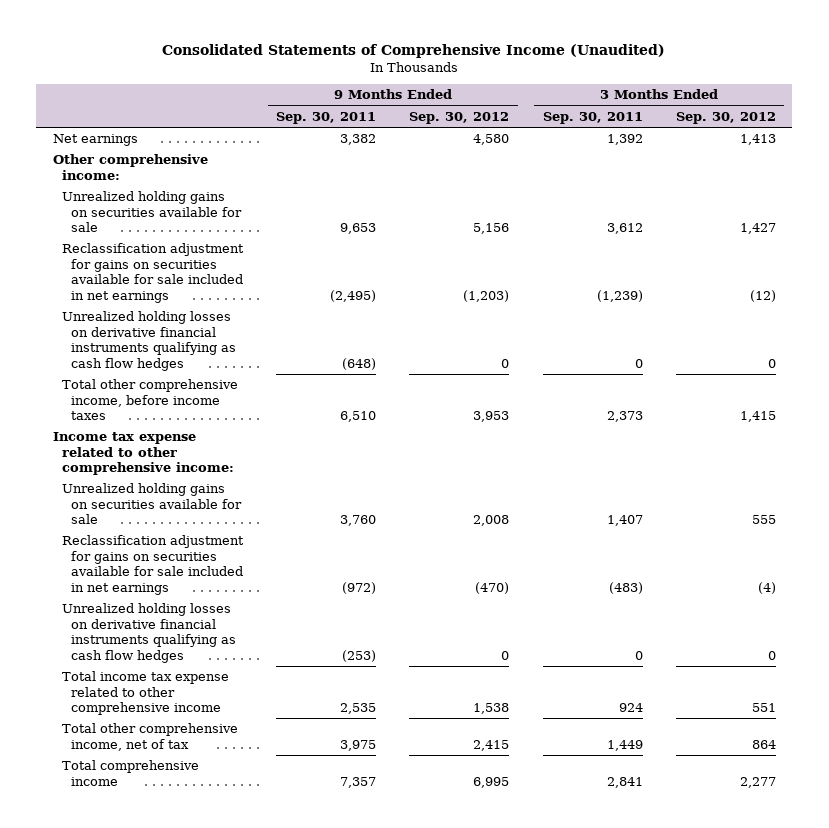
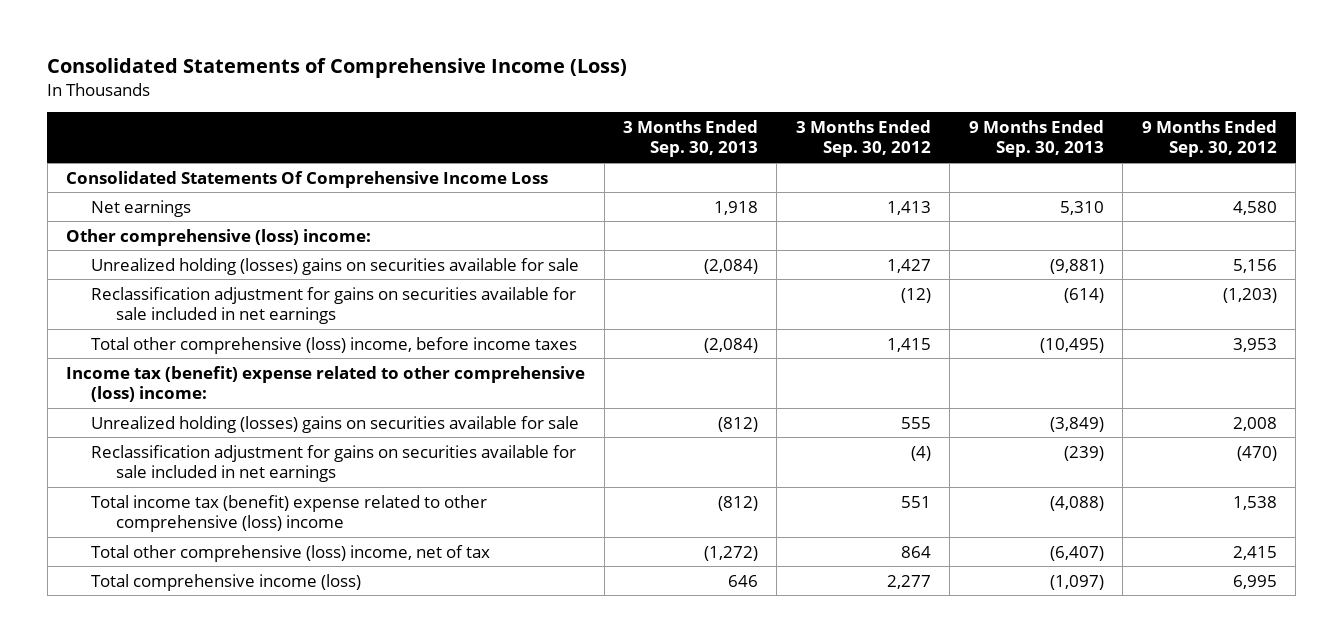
[162,44,666,59] Consolidated Statements of Comprehensive Income (Unaudited) -> [47,58,628,79] Consolidated Statements of Comprehensive Income (Loss)
[276,111,377,124] Sep. 30, 2011 -> none
[542,111,643,124] Sep. 30, 2011 -> none
none -> [623,120,759,158] 3 Months Ended Sep. 30, 2013
none -> [968,120,1104,158] 9 Months Ended Sep. 30, 2013
none -> [66,170,549,188] Consolidated Statements Of Comprehensive Income Loss
[52,154,208,180] Other comprehensive income: -> [66,228,372,246] Other comprehensive (loss) income:
[61,191,243,233] Unrealized holding gains on securities available for sale -> [90,257,579,275] Unrealized holding (losses) gains on securities available for sale
[61,311,237,371] Unrealized holding losses on derivative financial instruments qualifying as cash flow hedges -> none
[61,379,238,421] Total other comprehensive income, before income taxes -> [90,336,577,354] Total other comprehensive (loss) income, before income taxes
[52,432,234,476] Income tax expense related to other comprehensive income: -> [66,365,586,402] Income tax (benefit) expense related to other comprehensive (loss) income:
[61,483,243,525] Unrealized holding gains on securities available for sale -> [90,415,579,433] Unrealized holding (losses) gains on securities available for sale
[61,603,237,663] Unrealized holding losses on derivative financial instruments qualifying as cash flow hedges -> none
[61,671,229,716] Total income tax expense related to other comprehensive income -> [90,494,487,532] Total income tax (benefit) expense related to other comprehensive (loss) income
[61,723,238,751] Total other comprehensive income, net of tax -> [90,544,490,562] Total other comprehensive (loss) income, net of tax
[61,760,199,786] Total comprehensive income -> [90,573,361,591] Total comprehensive income (loss)

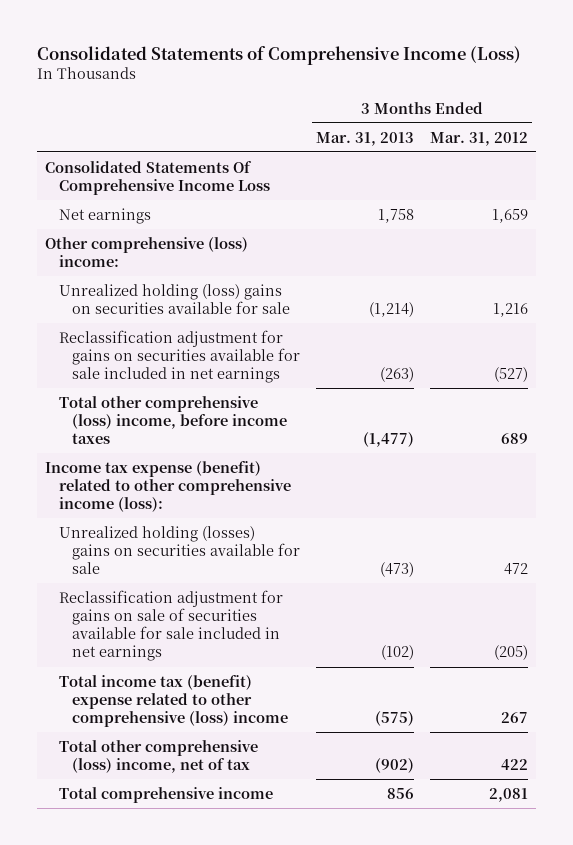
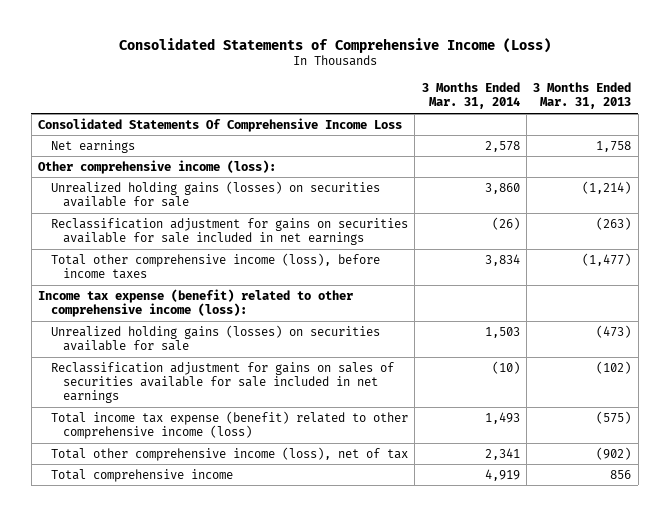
[429,131,528,146] Mar. 31, 2012 -> none
none -> [421,82,520,110] 3 Months Ended Mar. 31, 2014
[45,236,249,267] Other comprehensive (loss) income: -> [38,159,277,174] Other comprehensive income (loss):
[58,283,290,314] Unrealized holding (loss) gains on securities available for sale -> [50,180,380,208] Unrealized holding gains (losses) on securities available for sale
[58,395,287,445] Total other comprehensive (loss) income, before income taxes -> [50,252,380,280] Total other comprehensive income (loss), before income taxes
[58,525,300,575] Unrealized holding (losses) gains on securities available for sale -> [50,324,380,352] Unrealized holding gains (losses) on securities available for sale
[58,589,283,662] Reclassification adjustment for gains on sale of securities available for sale included in net earnings -> [50,361,394,404] Reclassification adjustment for gains on sales of securities available for sale included in net earnings
[58,674,288,728] Total income tax (benefit) expense related to other comprehensive (loss) income -> [50,410,408,440] Total income tax expense (benefit) related to other comprehensive income (loss)
[58,739,258,773] Total other comprehensive (loss) income, net of tax -> [50,446,408,461] Total other comprehensive income (loss), net of tax

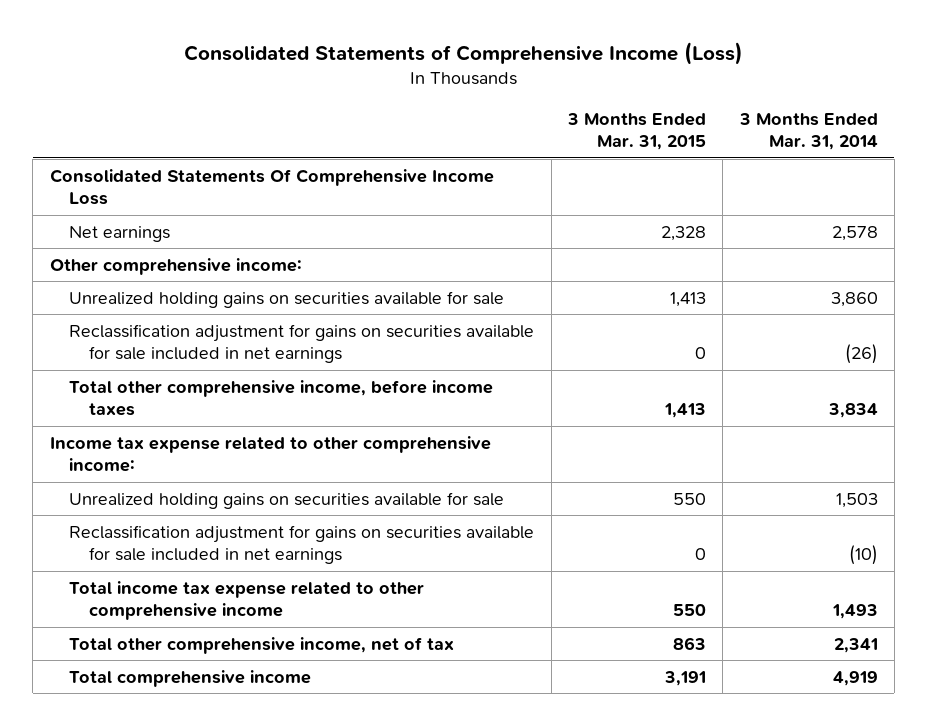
[533,82,632,110] 3 Months Ended Mar. 31, 2013 -> none
none -> [566,112,706,151] 3 Months Ended Mar. 31, 2015
[38,159,277,174] Other comprehensive income (loss): -> [49,257,302,275] Other comprehensive income:
[50,180,380,208] Unrealized holding gains (losses) on securities available for sale -> [69,290,505,308] Unrealized holding gains on securities available for sale
[50,252,380,280] Total other comprehensive income (loss), before income taxes -> [69,379,494,417] Total other comprehensive income, before income taxes
[38,288,354,318] Income tax expense (benefit) related to other comprehensive income (loss): -> [49,435,491,473] Income tax expense related to other comprehensive income:
[50,324,380,352] Unrealized holding gains (losses) on securities available for sale -> [69,491,505,509] Unrealized holding gains on securities available for sale
[50,361,394,404] Reclassification adjustment for gains on sales of securities available for sale included in net earnings -> [69,524,535,565] Reclassification adjustment for gains on securities available for sale included in net earnings
[50,410,408,440] Total income tax expense (benefit) related to other comprehensive income (loss) -> [69,580,425,621] Total income tax expense related to other comprehensive income
[50,446,408,461] Total other comprehensive income (loss), net of tax -> [69,636,455,654] Total other comprehensive income, net of tax

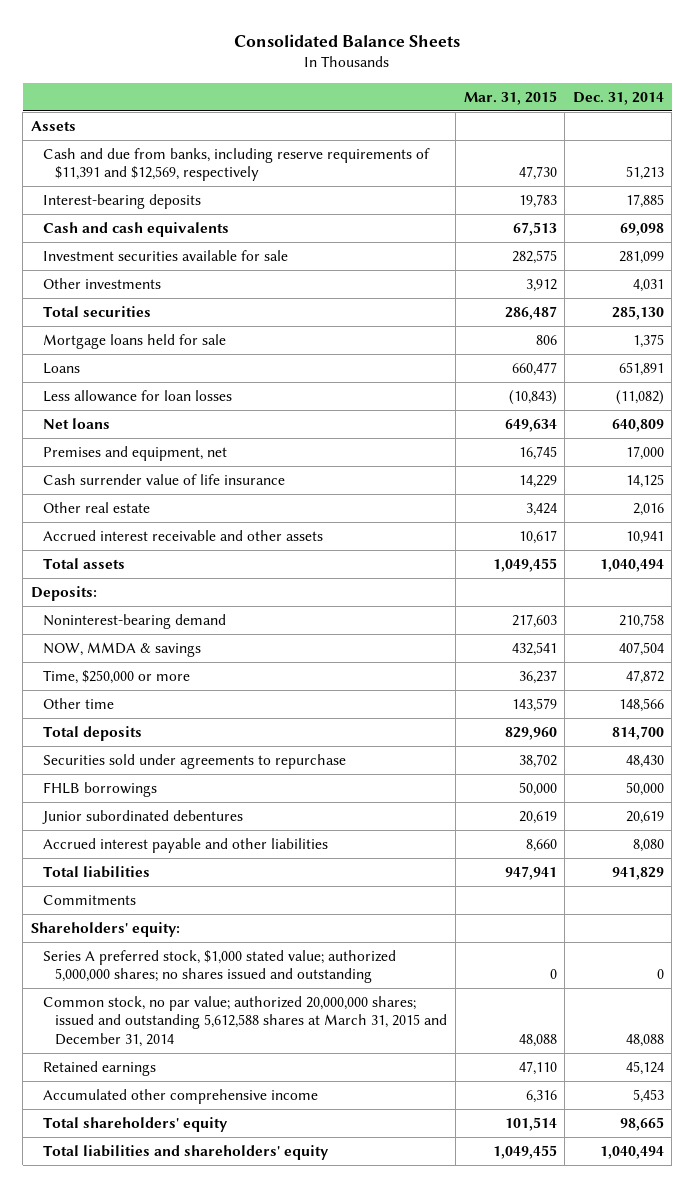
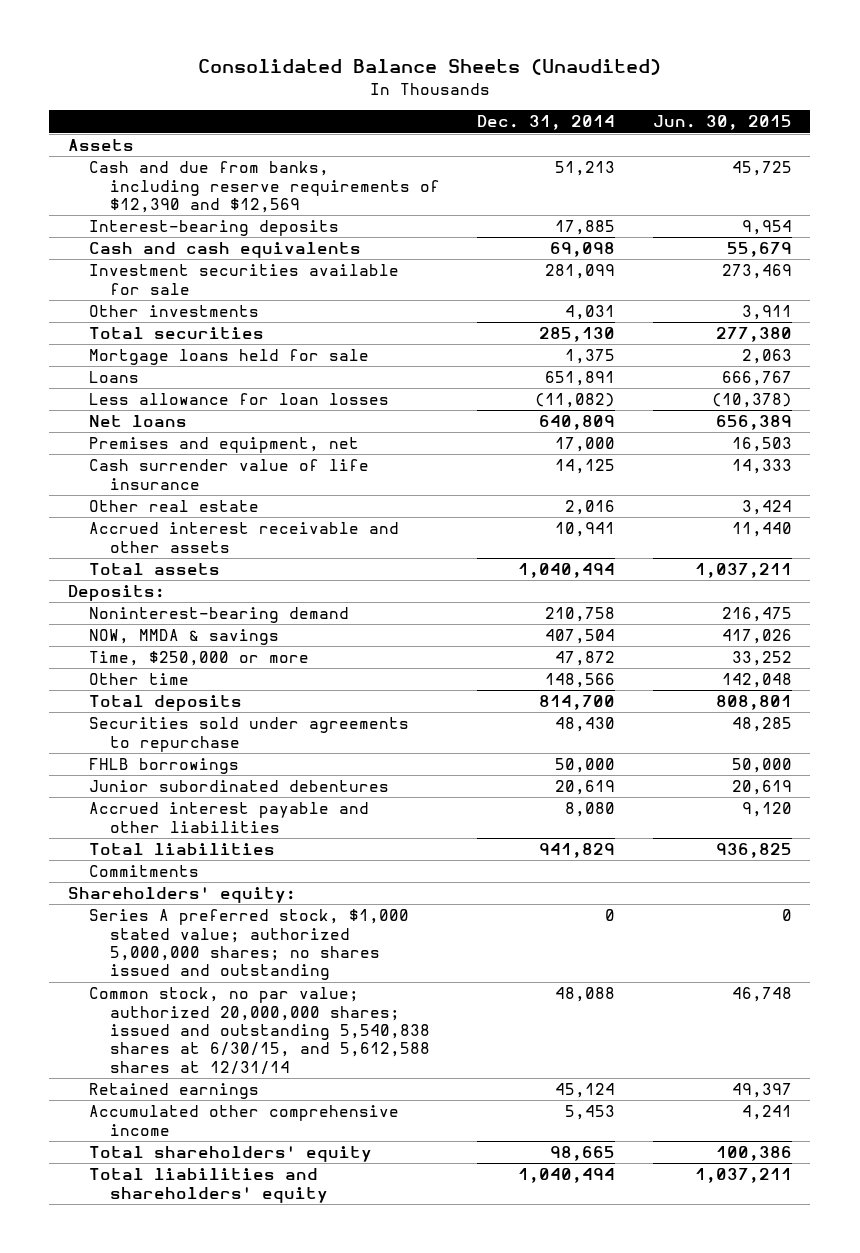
[234,33,461,47] Consolidated Balance Sheets -> [197,59,661,76] Consolidated Balance Sheets (Unaudited)
[463,90,557,105] Mar. 31, 2015 -> none
none -> [652,115,792,131] Jun. 30, 2015
[43,147,431,182] Cash and due from banks, including reserve requirements of $11,391 and $12,569, respectively -> [88,161,440,213] Cash and due from banks, including reserve requirements of $12,390 and $12,569
[43,995,448,1048] Common stock, no par value; authorized 20,000,000 shares; issued and outstanding 5,612,588 shares at March 31, 2015 and December 31, 2014 -> [88,987,430,1075] Common stock, no par value; authorized 20,000,000 shares; issued and outstanding 5,540,838 shares at 6/30/15, and 5,612,588 shares at 12/31/14

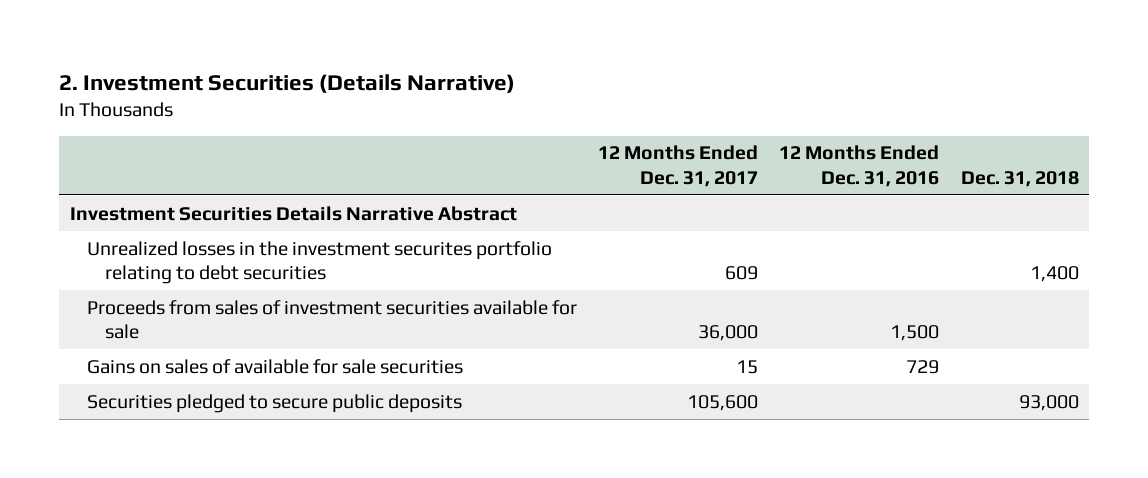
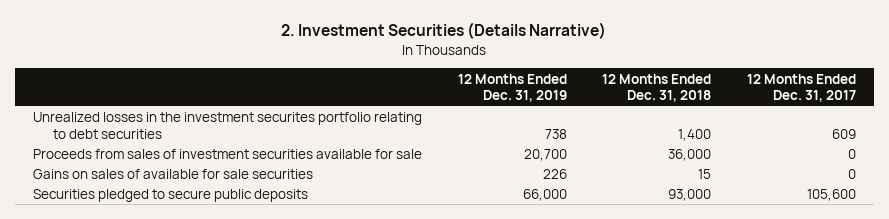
[779,145,940,187] 12 Months Ended Dec. 31, 2016 -> none
[960,170,1079,187] Dec. 31, 2018 -> none
none -> [457,73,567,103] 12 Months Ended Dec. 31, 2019
none -> [602,73,712,103] 12 Months Ended Dec. 31, 2018
[69,205,517,221] Investment Securities Details Narrative Abstract -> none
[698,324,759,341] 36,000 -> [848,149,857,160] 0
[736,359,759,374] 15 -> [848,169,857,180] 0

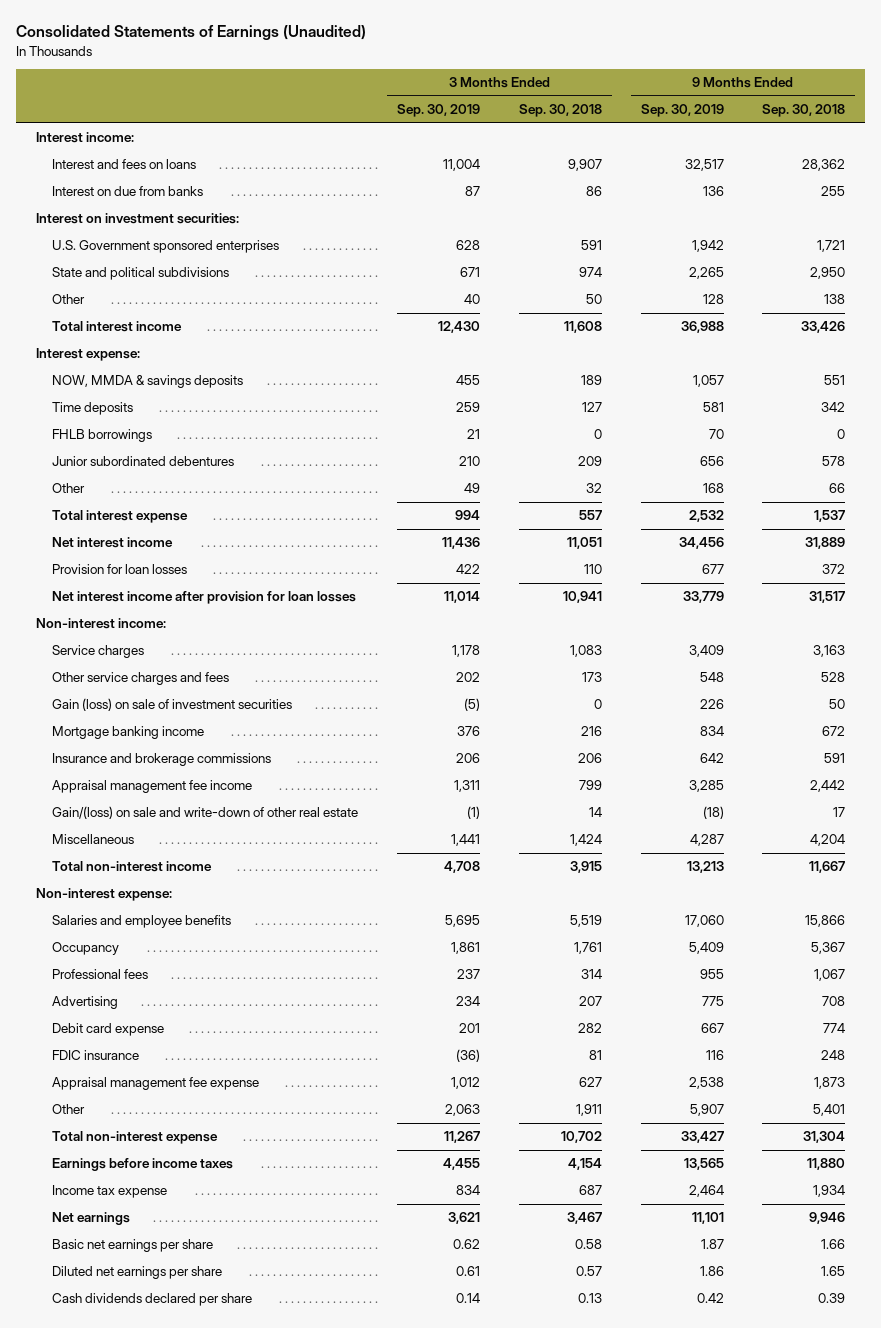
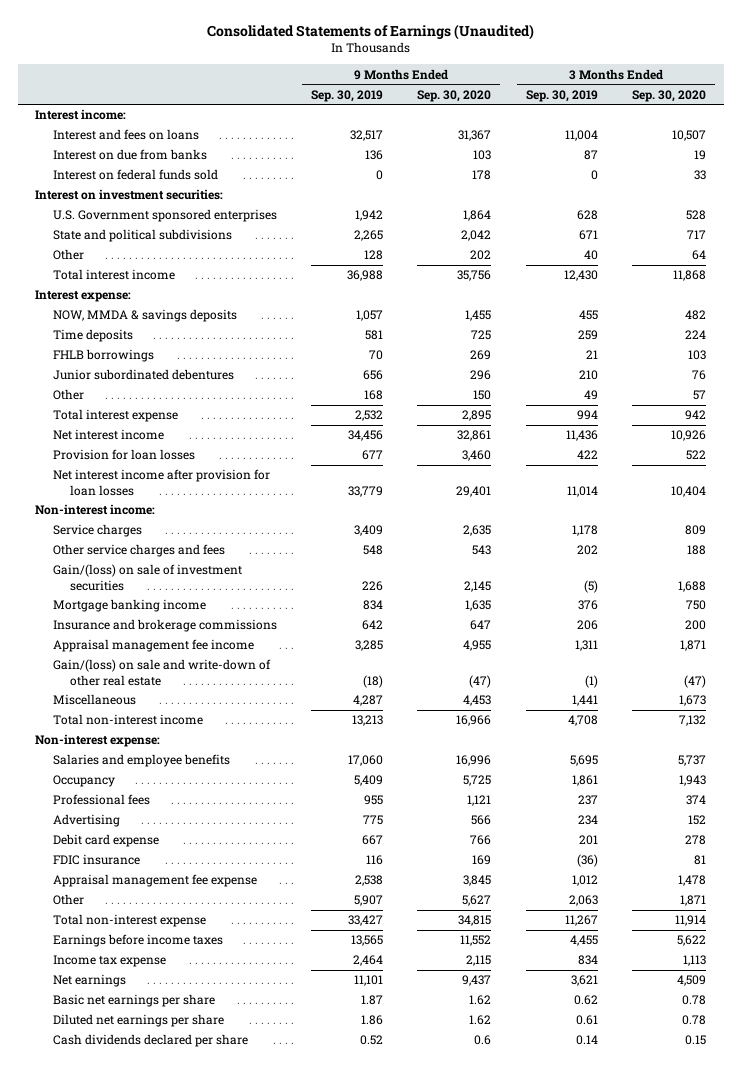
[518,104,602,118] Sep. 30, 2018 -> none
[762,104,846,118] Sep. 30, 2018 -> none
none -> [417,89,492,102] Sep. 30, 2020
none -> [632,89,707,102] Sep. 30, 2020
none -> [52,169,218,181] Interest on federal funds sold
[52,698,293,712] Gain (loss) on sale of investment securities -> [52,564,242,591] Gain/(loss) on sale of investment securities
[696,1293,724,1304] 0.42 -> [359,1035,383,1046] 0.52

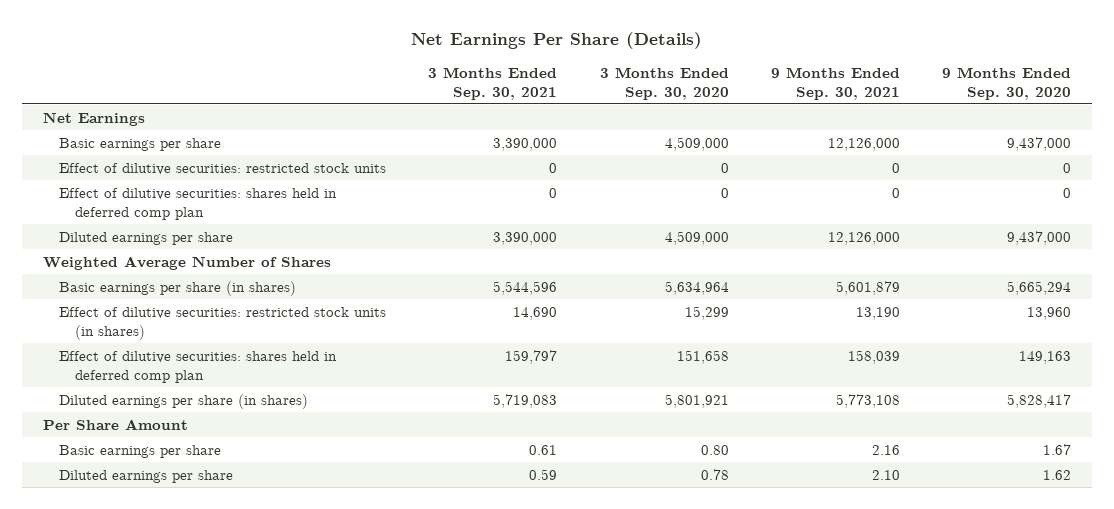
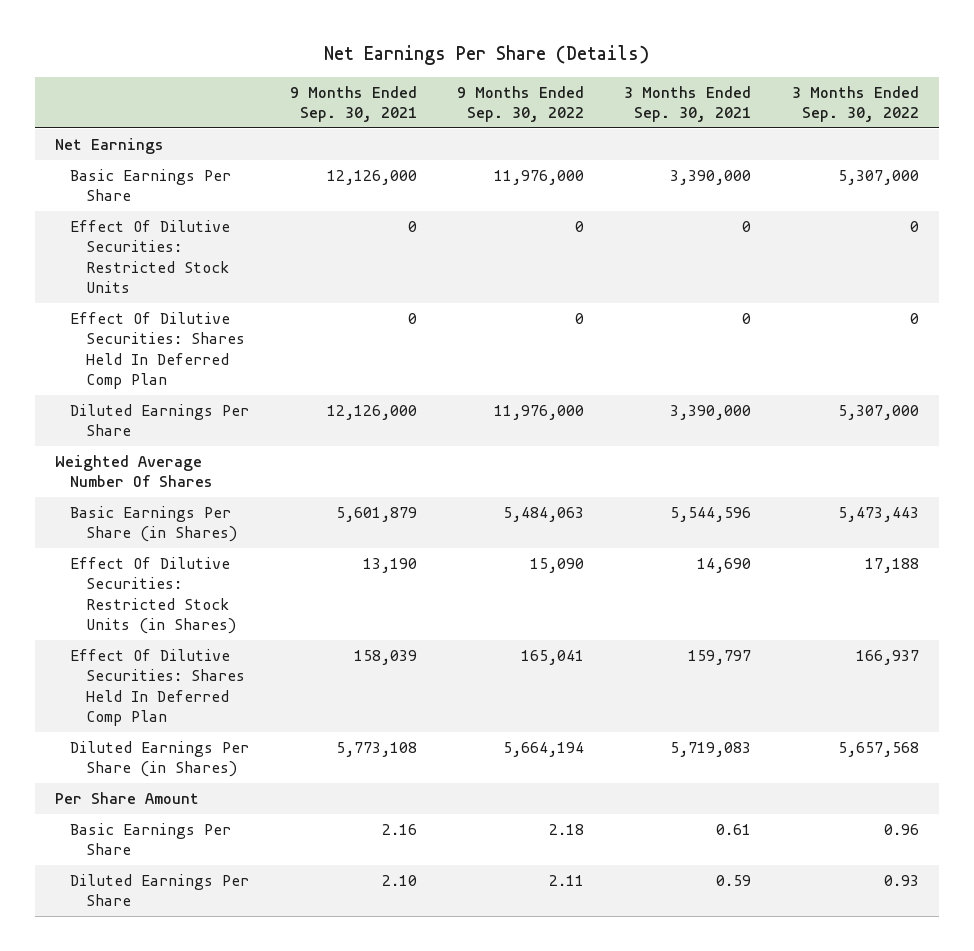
[599,66,729,100] 3 Months Ended Sep. 30, 2020 -> none
[942,66,1072,100] 9 Months Ended Sep. 30, 2020 -> none
none -> [456,85,584,122] 9 Months Ended Sep. 30, 2022
none -> [791,85,919,122] 3 Months Ended Sep. 30, 2022
[59,137,222,151] Basic earnings per share -> [70,169,232,202] Basic Earnings Per Share
[59,162,387,175] Effect of dilutive securities: restricted stock units -> [70,220,231,294] Effect Of Dilutive Securities: Restricted Stock Units
[59,187,338,220] Effect of dilutive securities: shares held in deferred comp plan -> [70,312,245,390] Effect Of Dilutive Securities: Shares Held In Deferred Comp Plan
[59,231,234,245] Diluted earnings per share -> [70,404,250,437] Diluted Earnings Per Share
[43,255,332,270] Weighted Average Number of Shares -> [55,455,214,488] Weighted Average Number Of Shares
[59,280,297,296] Basic earnings per share (in shares) -> [70,506,237,543] Basic Earnings Per Share (in Shares)
[59,306,387,340] Effect of dilutive securities: restricted stock units (in shares) -> [70,557,236,635] Effect Of Dilutive Securities: Restricted Stock Units (in Shares)
[59,350,338,383] Effect of dilutive securities: shares held in deferred comp plan -> [70,649,245,727] Effect Of Dilutive Securities: Shares Held In Deferred Comp Plan
[59,393,309,409] Diluted earnings per share (in shares) -> [70,741,250,778] Diluted Earnings Per Share (in Shares)
[59,444,222,458] Basic earnings per share -> [70,823,232,856] Basic Earnings Per Share
[59,469,234,483] Diluted earnings per share -> [70,874,250,907] Diluted Earnings Per Share

